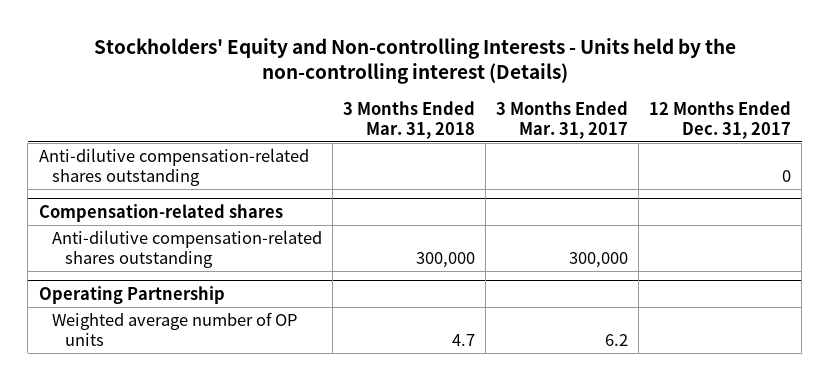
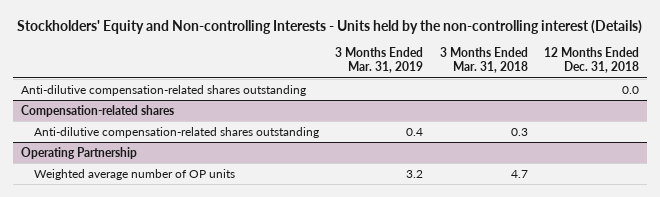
[496,100,629,139] 3 Months Ended Mar. 31, 2017 -> none
[649,100,792,139] 12 Months Ended Dec. 31, 2017 -> none
none -> [335,46,424,74] 3 Months Ended Mar. 31, 2019
none -> [543,46,639,74] 12 Months Ended Dec. 31, 2018
[415,251,475,268] 300,000 -> [510,127,528,136] 0.3

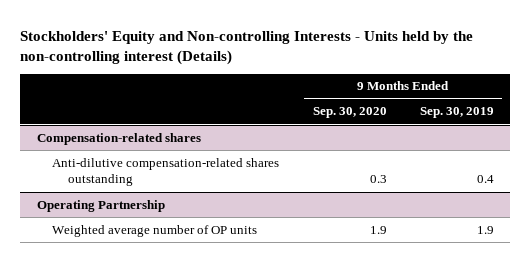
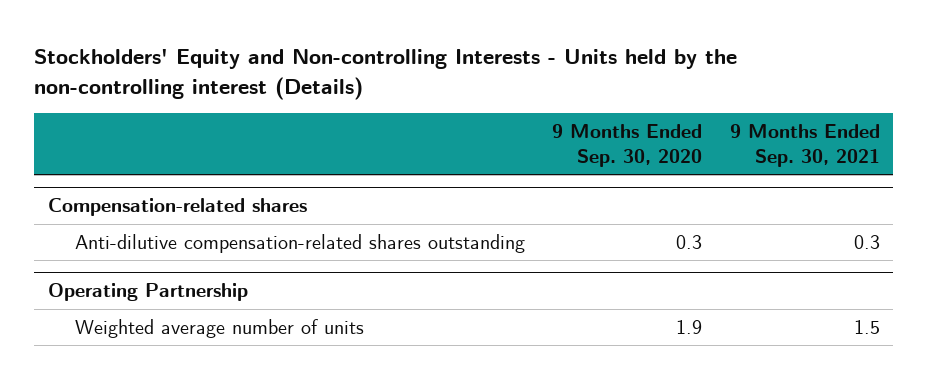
[419,107,494,119] Sep. 30, 2019 -> none
none -> [729,124,880,167] 9 Months Ended Sep. 30, 2021
[52,224,258,237] Weighted average number of OP units -> [74,318,364,338] Weighted average number of units

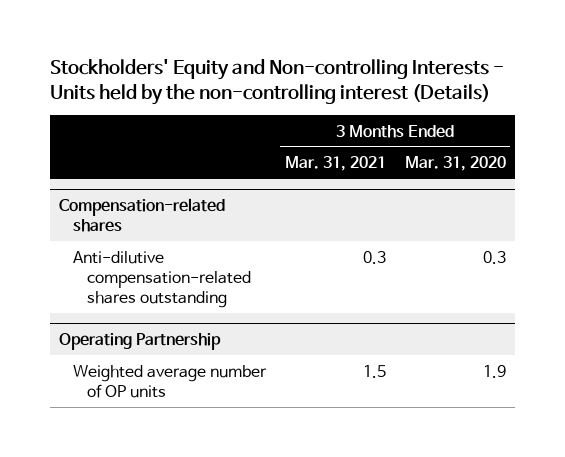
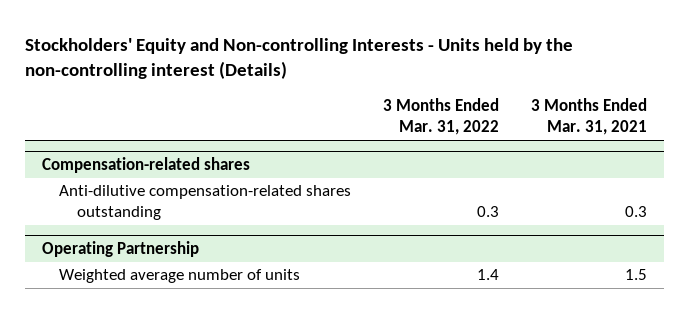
[404,156,506,172] Mar. 31, 2020 -> none
none -> [383,98,500,136] 3 Months Ended Mar. 31, 2022
[73,364,268,398] Weighted average number of OP units -> [59,269,301,284] Weighted average number of units

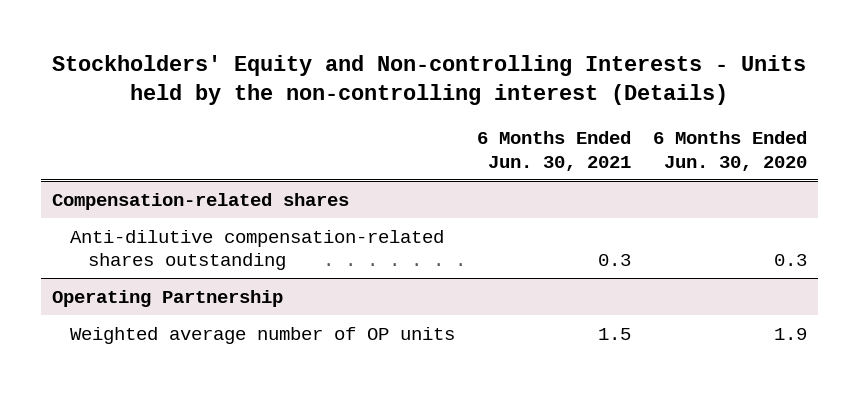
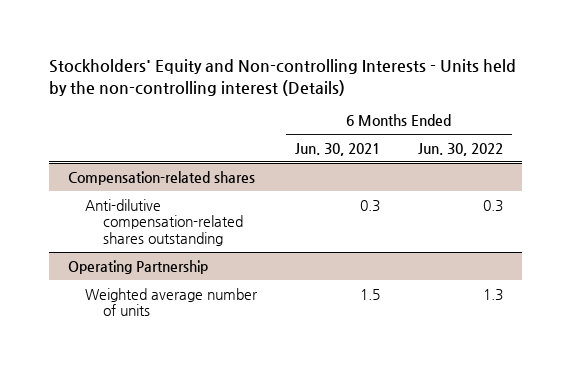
[652,131,807,171] 6 Months Ended Jun. 30, 2020 -> none
none -> [417,142,503,156] Jun. 30, 2022
[69,326,455,344] Weighted average number of OP units -> [85,287,259,317] Weighted average number of units

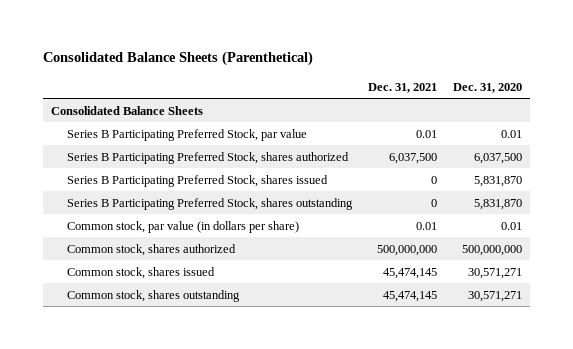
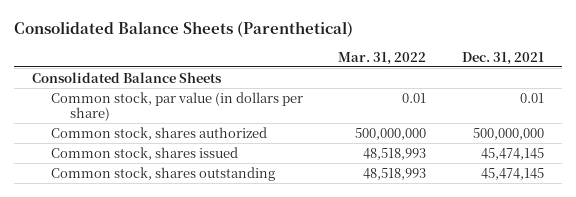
[452,82,522,93] Dec. 31, 2020 -> none
none -> [338,51,427,65] Mar. 31, 2022
[66,128,307,141] Series B Participating Preferred Stock, par value -> none
[66,151,349,164] Series B Participating Preferred Stock, shares authorized -> none
[66,174,328,187] Series B Participating Preferred Stock, shares issued -> none
[66,197,353,210] Series B Participating Preferred Stock, shares outstanding -> none

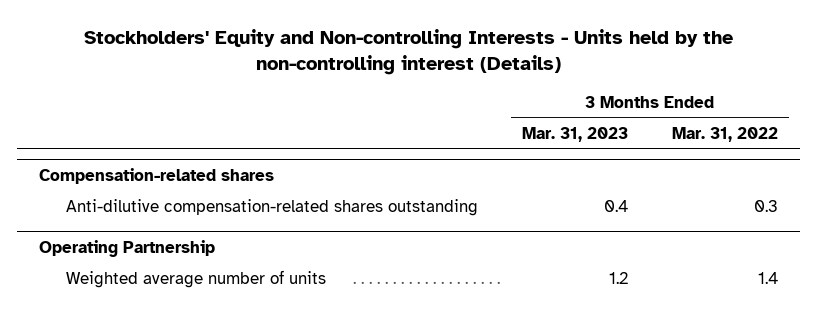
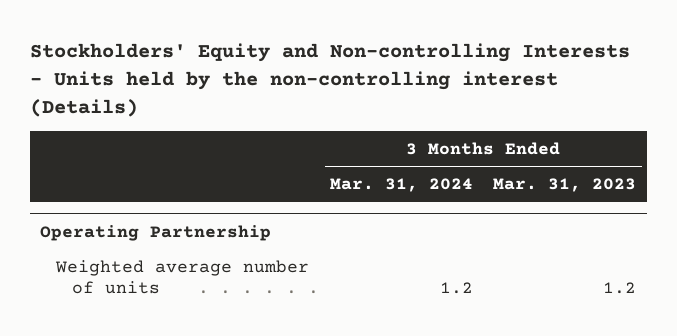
[671,126,778,142] Mar. 31, 2022 -> none
none -> [329,178,473,193] Mar. 31, 2024
[39,168,275,185] Compensation-related shares -> none
[66,199,479,217] Anti-dilutive compensation-related shares outstanding -> none

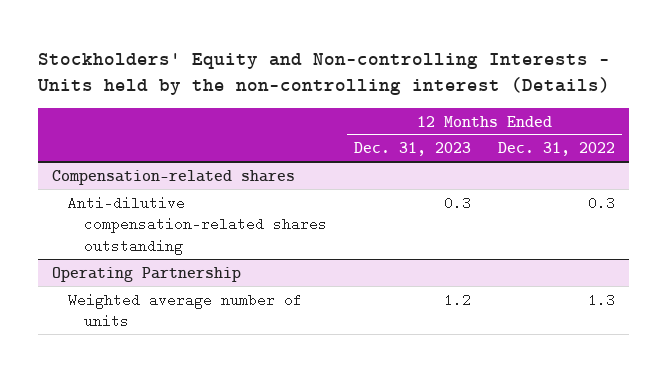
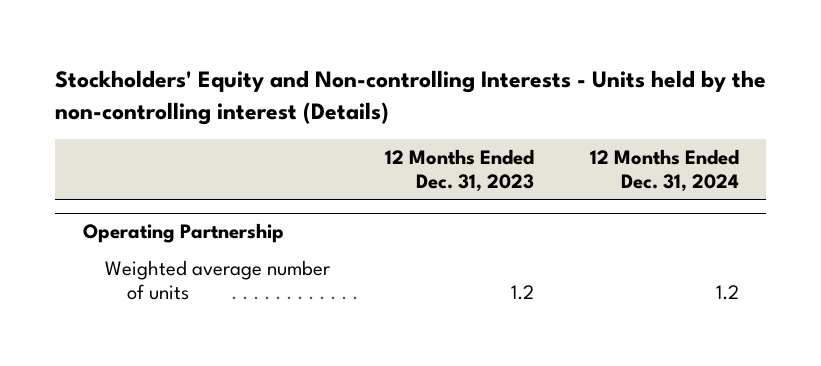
[498,142,616,157] Dec. 31, 2022 -> none
none -> [589,149,739,193] 12 Months Ended Dec. 31, 2024
[51,169,295,185] Compensation-related shares -> none
[67,195,327,255] Anti-dilutive compensation-related shares outstanding -> none

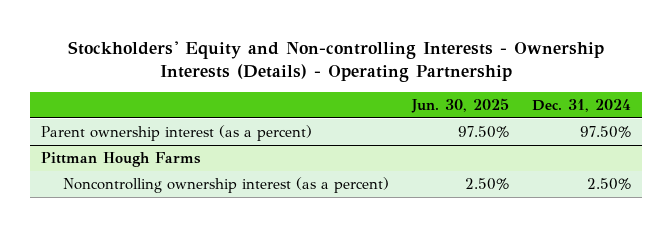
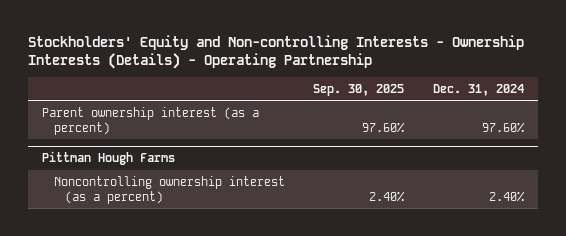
[410,98,509,114] Jun. 30, 2025 -> none
none -> [313,83,405,96] Sep. 30, 2025
[579,126,631,139] 97.50% -> [481,121,525,133] 97.60%
[586,178,631,191] 2.50% -> [488,190,525,202] 2.40%

